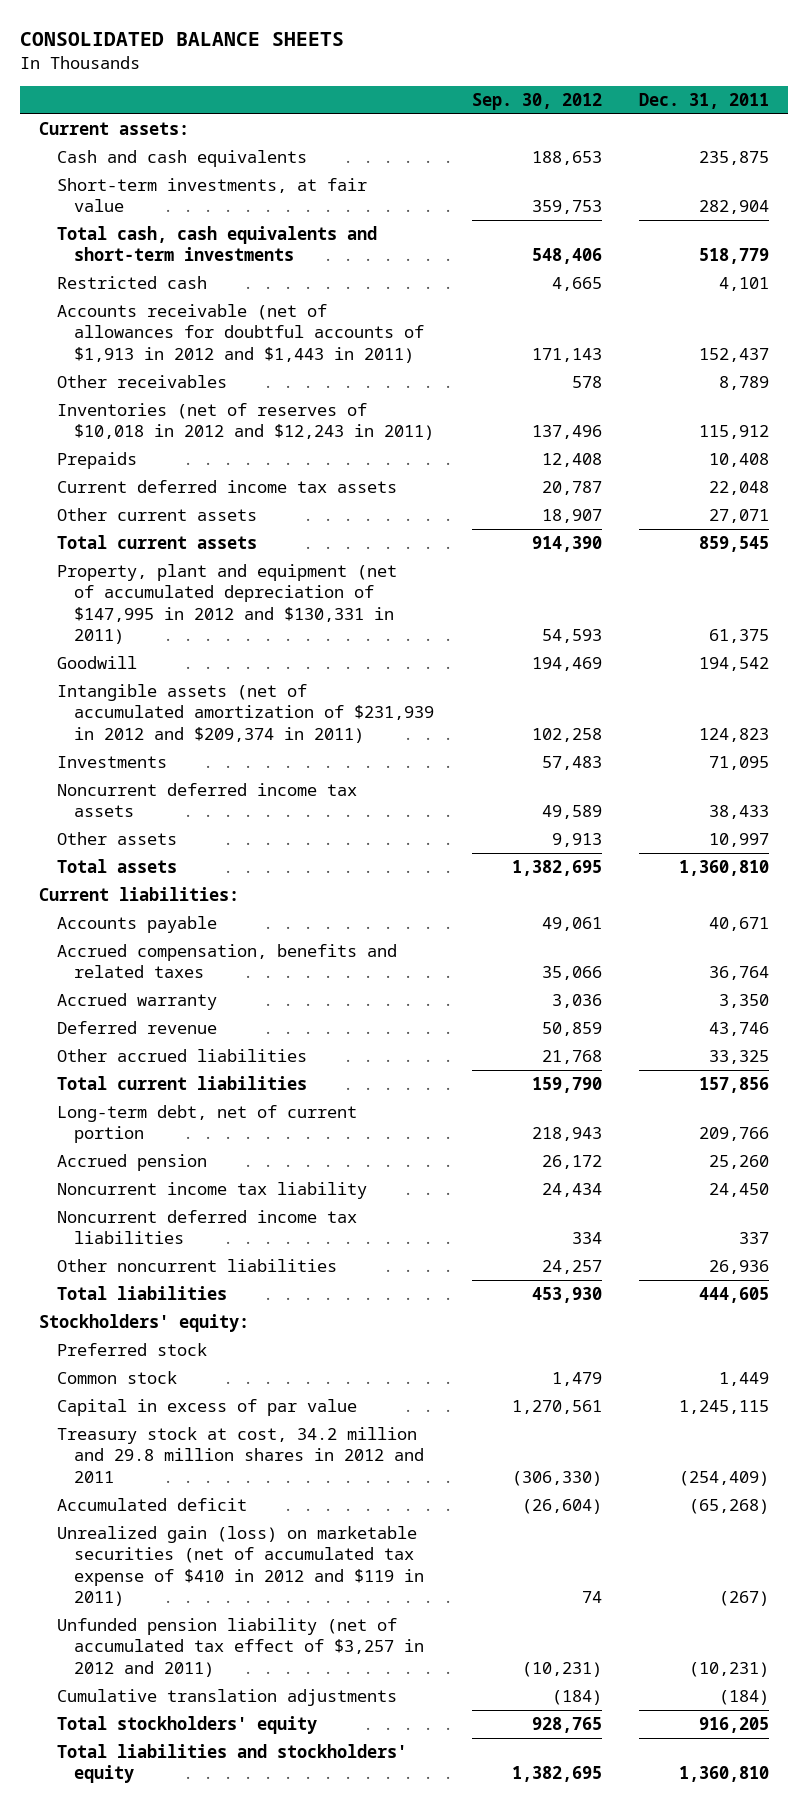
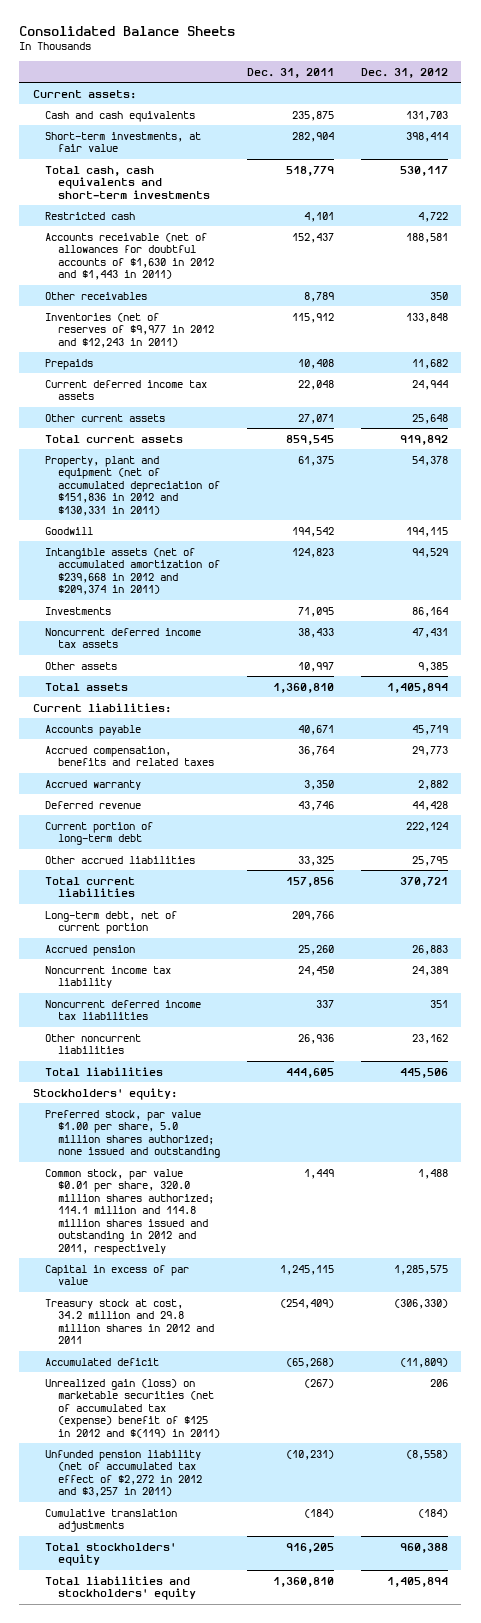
[20,32,345,47] CONSOLIDATED BALANCE SHEETS -> [19,25,236,36] Consolidated Balance Sheets
[471,93,602,111] Sep. 30, 2012 -> none
none -> [360,67,448,78] Dec. 31, 2012
[56,304,425,363] Accounts receivable (net of allowances for doubtful accounts of $1,913 in 2012 and $1,443 in 2011) -> [45,232,214,281] Accounts receivable (net of allowances for doubtful accounts of $1,630 in 2012 and $1,443 in 2011)
[56,403,435,441] Inventories (net of reserves of $10,018 in 2012 and $12,243 in 2011) -> [45,312,214,348] Inventories (net of reserves of $9,977 in 2012 and $12,243 in 2011)
[56,564,397,645] Property, plant and equipment (net of accumulated depreciation of $147,995 in 2012 and $130,331 in 2011) -> [45,455,220,516] Property, plant and equipment (net of accumulated depreciation of $151,836 in 2012 and $130,331 in 2011)
[56,684,435,743] Intangible assets (net of accumulated amortization of $231,939 in 2012 and $209,374 in 2011) -> [45,547,220,596] Intangible assets (net of accumulated amortization of $239,668 in 2012 and $209,374 in 2011)
none -> [45,821,154,846] Current portion of long-term debt
[56,1343,207,1357] Preferred stock -> [45,1109,220,1159] Preferred stock, par value $1.00 per share, 5.0 million shares authorized; none issued and outstanding
[56,1371,177,1385] Common stock -> [45,1168,214,1255] Common stock, par value $0.01 per share, 320.0 million shares authorized; 114.1 million and 114.8 million shares issued and outstanding in 2012 and 2011, respectively
[56,1526,425,1607] Unrealized gain (loss) on marketable securities (net of accumulated tax expense of $410 in 2012 and $119 in 2011) -> [45,1378,220,1438] Unrealized gain (loss) on marketable securities (net of accumulated tax (expense) benefit of $125 in 2012 and $(119) in 2011)
[56,1618,425,1677] Unfunded pension liability (net of accumulated tax effect of $3,257 in 2012 and 2011) -> [45,1449,202,1498] Unfunded pension liability (net of accumulated tax effect of $2,272 in 2012 and $3,257 in 2011)

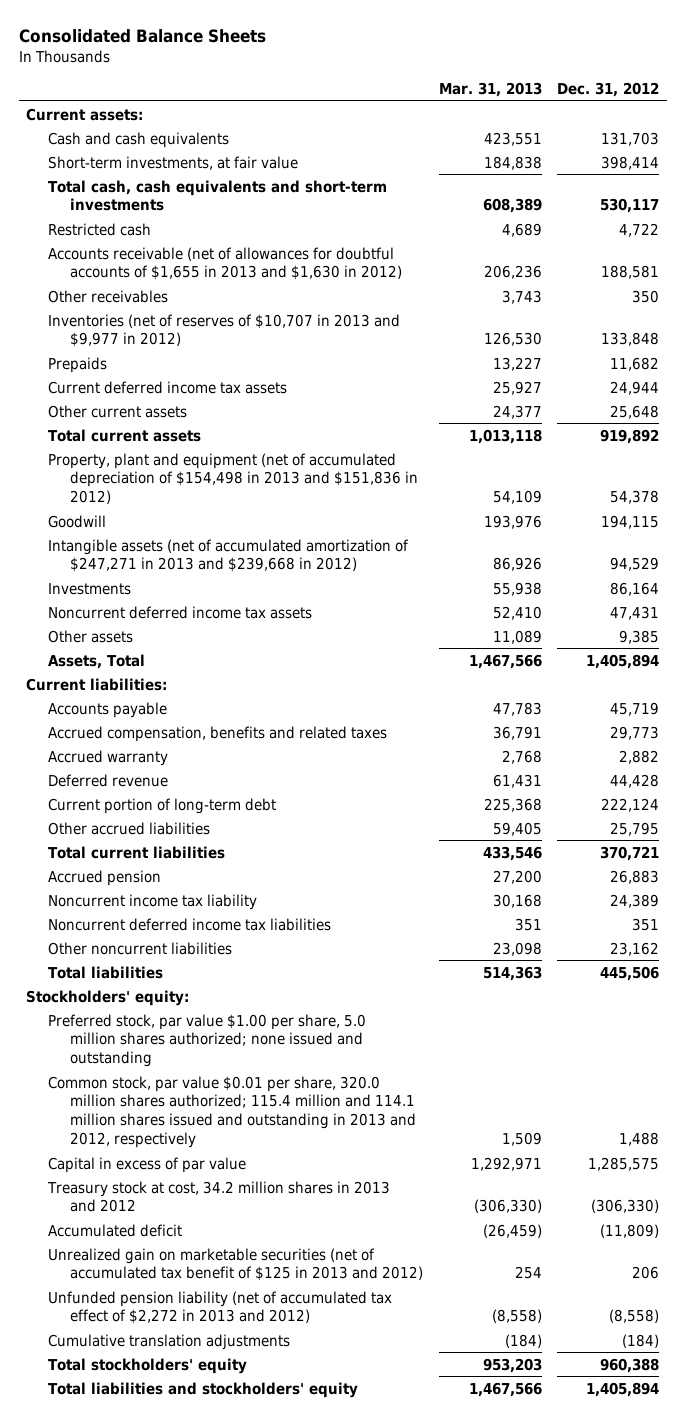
[246,67,334,78] Dec. 31, 2011 -> none
none -> [438,81,542,97] Mar. 31, 2013
[45,232,214,281] Accounts receivable (net of allowances for doubtful accounts of $1,630 in 2012 and $1,443 in 2011) -> [48,246,403,281] Accounts receivable (net of allowances for doubtful accounts of $1,655 in 2013 and $1,630 in 2012)
[45,312,214,348] Inventories (net of reserves of $9,977 in 2012 and $12,243 in 2011) -> [48,313,401,348] Inventories (net of reserves of $10,707 in 2013 and $9,977 in 2012)
[45,455,220,516] Property, plant and equipment (net of accumulated depreciation of $151,836 in 2012 and $130,331 in 2011) -> [48,452,419,505] Property, plant and equipment (net of accumulated depreciation of $154,498 in 2013 and $151,836 in 2012)
[45,547,220,596] Intangible assets (net of accumulated amortization of $239,668 in 2012 and $209,374 in 2011) -> [48,538,410,573] Intangible assets (net of accumulated amortization of $247,271 in 2013 and $239,668 in 2012)
[45,682,129,691] Total assets -> [48,653,146,669] Assets, Total
[45,910,178,935] Long-term debt, net of current portion -> none
[45,1168,214,1255] Common stock, par value $0.01 per share, 320.0 million shares authorized; 114.1 million and 114.8 million shares issued and outstanding in 2012 and 2011, respectively -> [48,1075,417,1148] Common stock, par value $0.01 per share, 320.0 million shares authorized; 115.4 million and 114.1 million shares issued and outstanding in 2013 and 2012, respectively
[45,1298,214,1345] Treasury stock at cost, 34.2 million and 29.8 million shares in 2012 and 2011 -> [47,1180,391,1213] Treasury stock at cost, 34.2 million shares in 2013 and 2012
[45,1378,220,1438] Unrealized gain (loss) on marketable securities (net of accumulated tax (expense) benefit of $125 in 2012 and $(119) in 2011) -> [48,1247,424,1282] Unrealized gain on marketable securities (net of accumulated tax benefit of $125 in 2013 and 2012)
[45,1449,202,1498] Unfunded pension liability (net of accumulated tax effect of $2,272 in 2012 and $3,257 in 2011) -> [48,1290,393,1325] Unfunded pension liability (net of accumulated tax effect of $2,272 in 2013 and 2012)

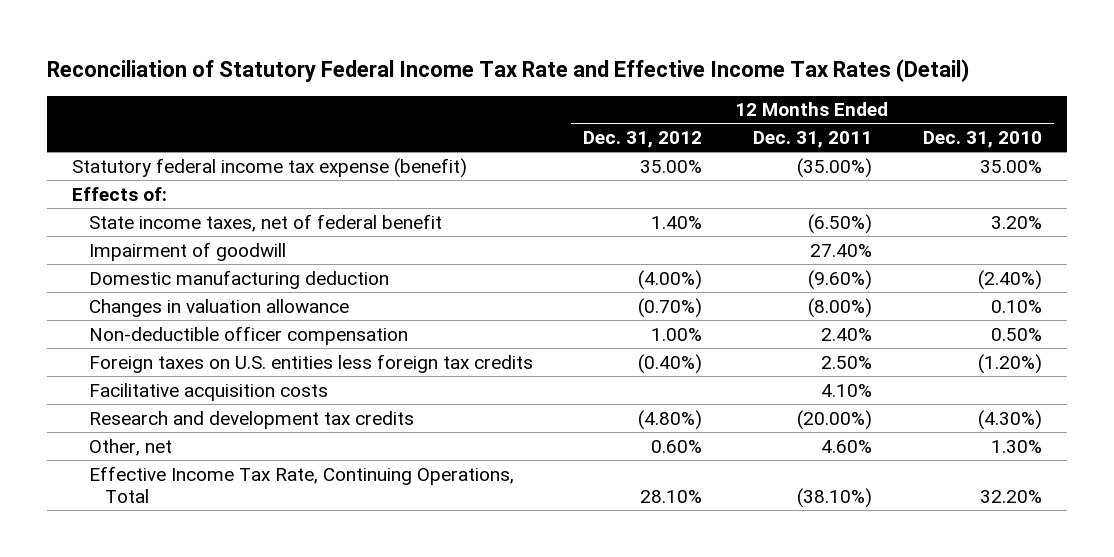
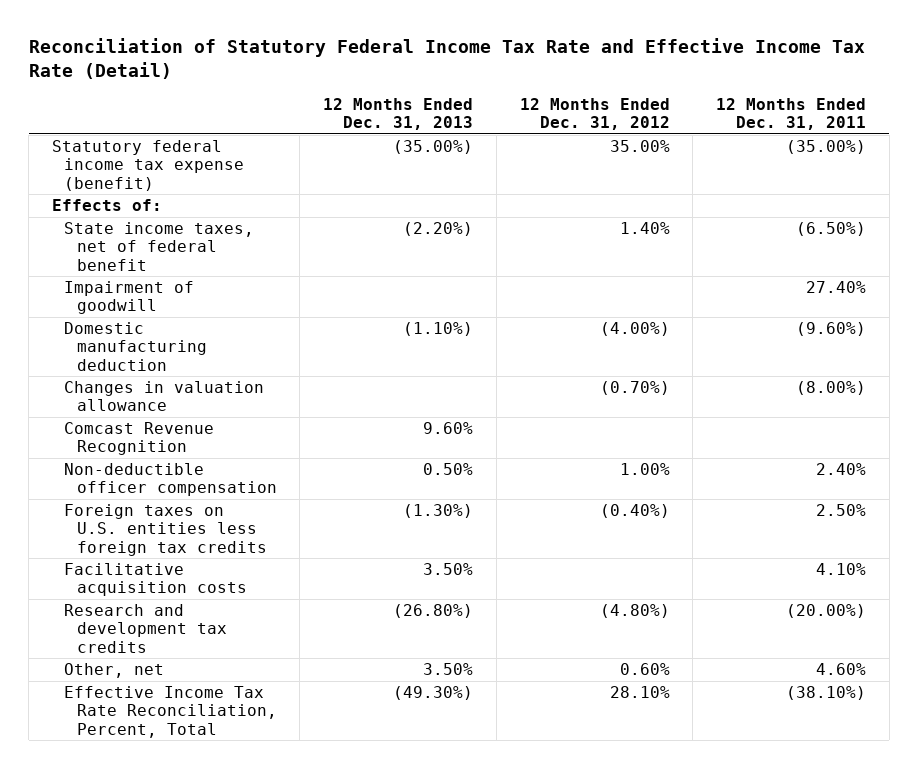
[46,58,969,82] Reconciliation of Statutory Federal Income Tax Rate and Effective Income Tax Rates (Detail) -> [28,37,865,80] Reconciliation of Statutory Federal Income Tax Rate and Effective Income Tax Rate (Detail)
[922,131,1042,149] Dec. 31, 2010 -> none
none -> [323,97,474,131] 12 Months Ended Dec. 31, 2013
none -> [64,422,215,456] Comcast Revenue Recognition
[88,465,514,504] Effective Income Tax Rate, Continuing Operations, Total -> [64,686,277,738] Effective Income Tax Rate Reconciliation, Percent, Total

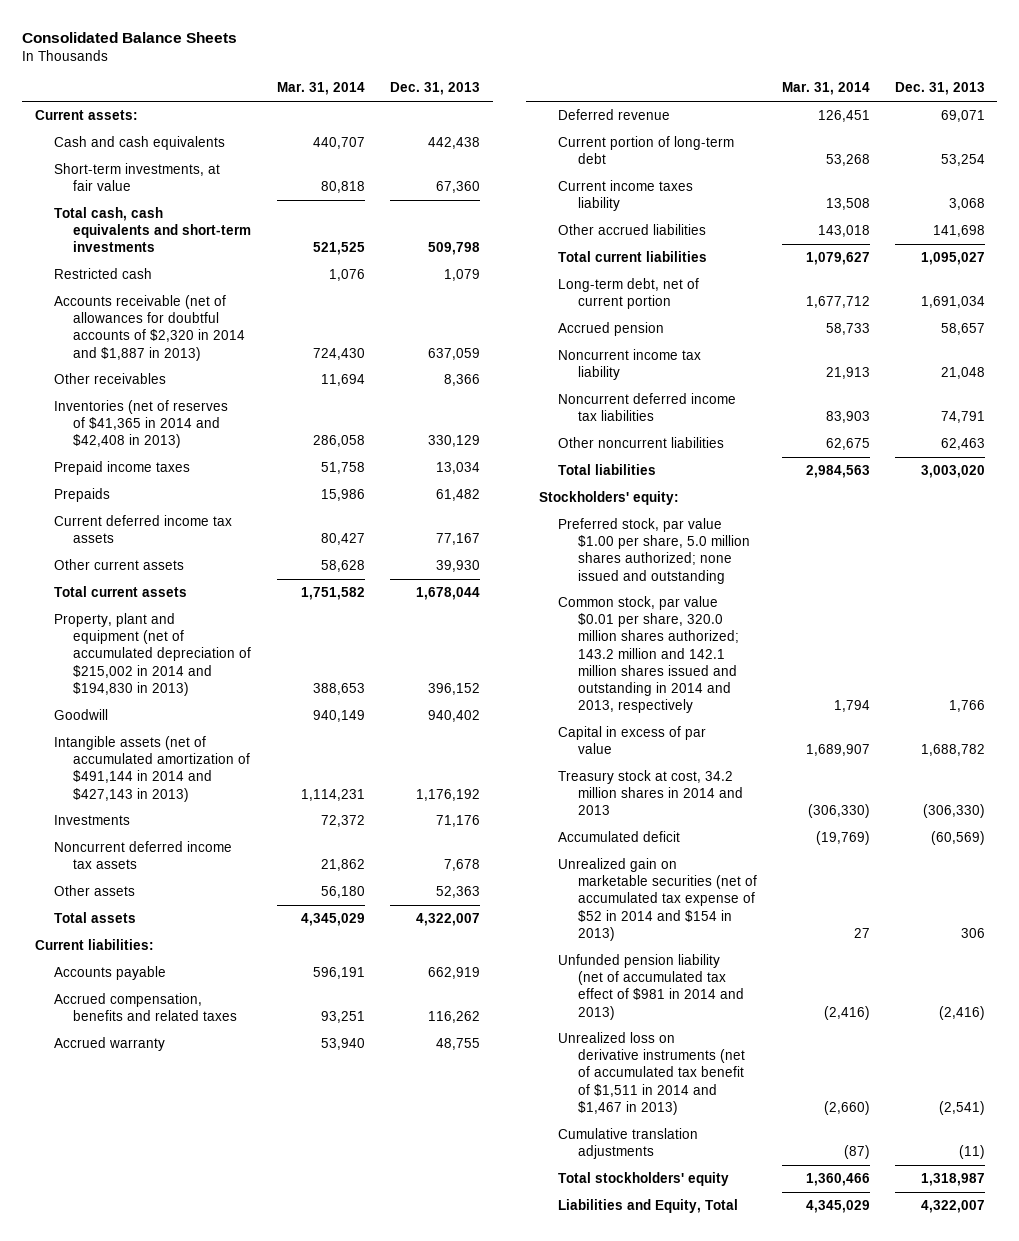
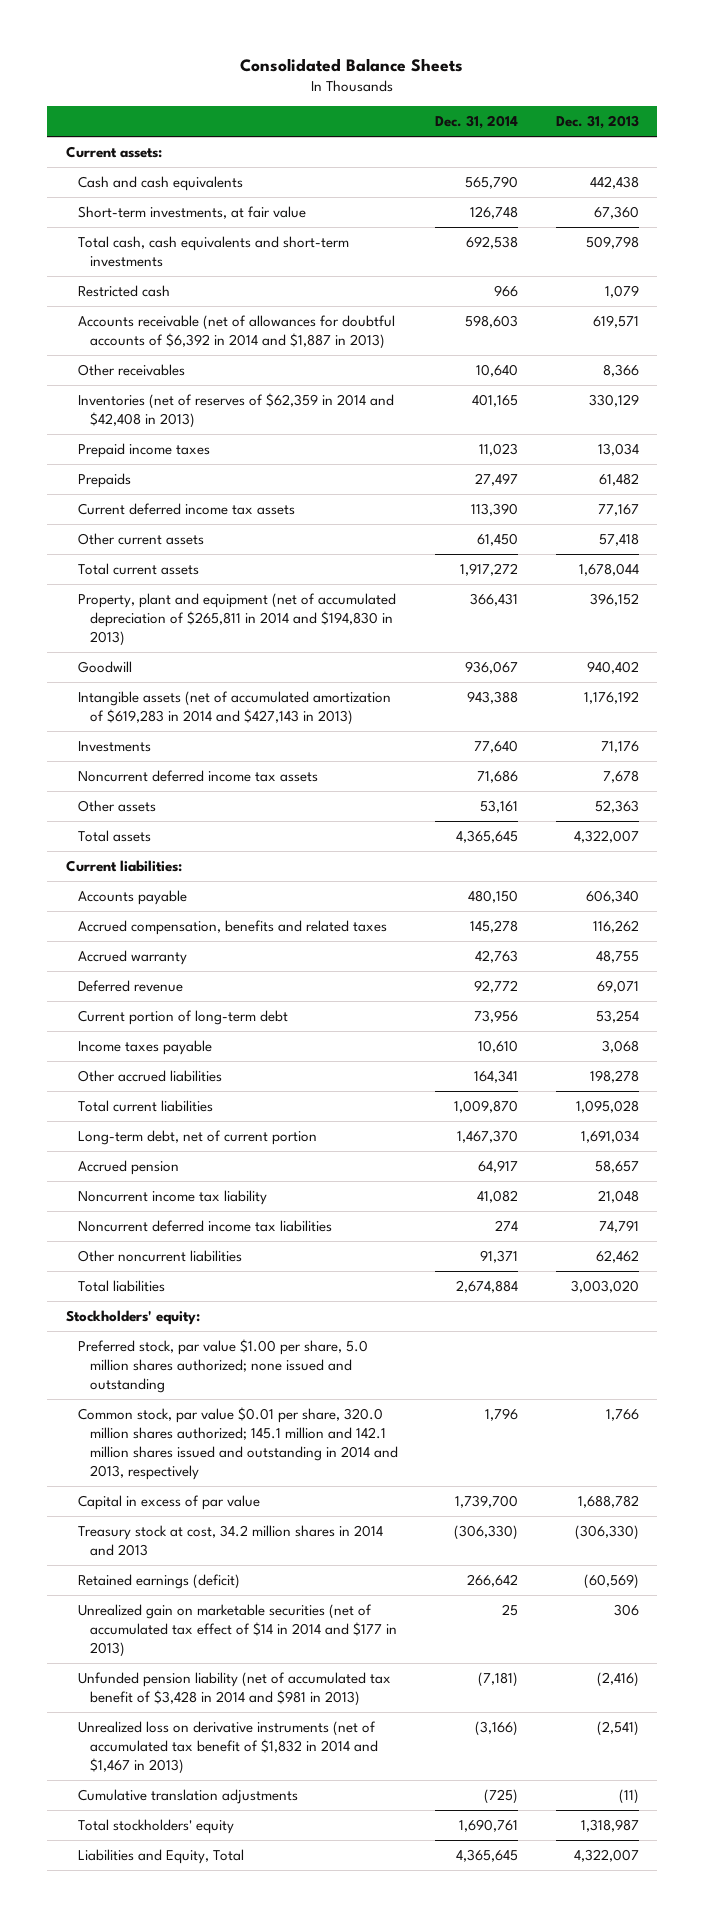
[277,82,366,96] Mar. 31, 2014 -> none
none -> [435,115,519,130] Dec. 31, 2014
[53,295,246,361] Accounts receivable (net of allowances for doubtful accounts of $2,320 in 2014 and $1,887 in 2013) -> [77,315,395,349] Accounts receivable (net of allowances for doubtful accounts of $6,392 in 2014 and $1,887 in 2013)
[428,347,481,360] 637,059 -> [592,315,639,329] 619,571
[53,400,228,449] Inventories (net of reserves of $41,365 in 2014 and $42,408 in 2013) -> [77,393,394,428] Inventories (net of reserves of $62,359 in 2014 and $42,408 in 2013)
[436,560,481,573] 39,930 -> [598,533,639,547] 57,418
[53,613,252,696] Property, plant and equipment (net of accumulated depreciation of $215,002 in 2014 and $194,830 in 2013) -> [77,593,396,646] Property, plant and equipment (net of accumulated depreciation of $265,811 in 2014 and $194,830 in 2013)
[53,736,251,802] Intangible assets (net of accumulated amortization of $491,144 in 2014 and $427,143 in 2013) -> [77,691,391,725] Intangible assets (net of accumulated amortization of $619,283 in 2014 and $427,143 in 2013)
[428,967,481,980] 662,919 -> [585,890,639,904] 606,340
[558,180,694,212] Current income taxes liability -> [77,1040,212,1056] Income taxes payable
[932,225,985,238] 141,698 -> [589,1070,639,1084] 198,278
[920,252,985,266] 1,095,027 -> [575,1100,639,1114] 1,095,028
[940,438,985,451] 62,463 -> [595,1250,639,1264] 62,462
[558,596,739,714] Common stock, par value $0.01 per share, 320.0 million shares authorized; 143.2 million and 142.1 million shares issued and outstanding in 2014 and 2013, respectively -> [77,1407,398,1480] Common stock, par value $0.01 per share, 320.0 million shares authorized; 145.1 million and 142.1 million shares issued and outstanding in 2014 and 2013, respectively
[558,831,681,843] Accumulated deficit -> [77,1574,240,1590] Retained earnings (deficit)
[558,858,757,941] Unrealized gain on marketable securities (net of accumulated tax expense of $52 in 2014 and $154 in 2013) -> [77,1604,397,1657] Unrealized gain on marketable securities (net of accumulated tax effect of $14 in 2014 and $177 in 2013)
[558,954,744,1020] Unfunded pension liability (net of accumulated tax effect of $981 in 2014 and 2013) -> [77,1672,391,1706] Unfunded pension liability (net of accumulated tax benefit of $3,428 in 2014 and $981 in 2013)
[558,1032,745,1115] Unrealized loss on derivative instruments (net of accumulated tax benefit of $1,511 in 2014 and $1,467 in 2013) -> [77,1721,378,1774] Unrealized loss on derivative instruments (net of accumulated tax benefit of $1,832 in 2014 and $1,467 in 2013)

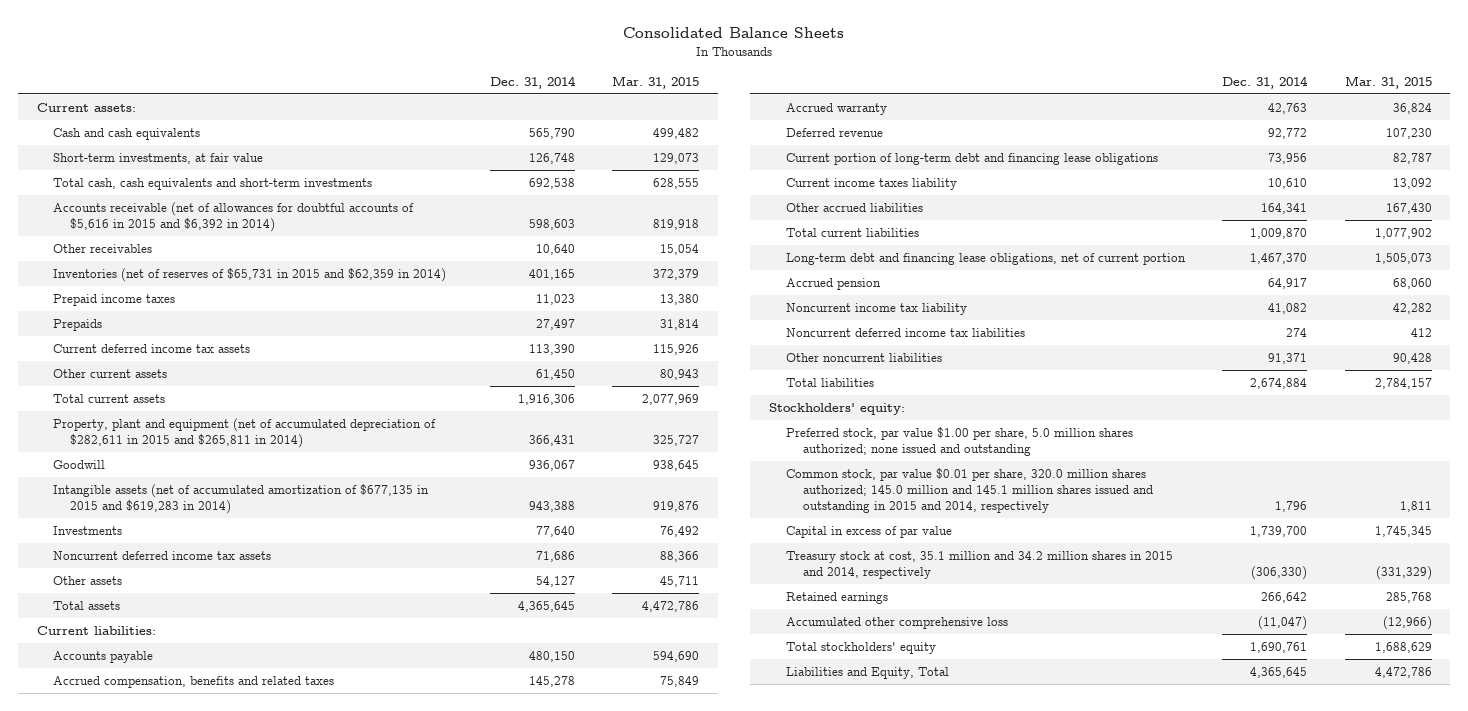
[555,115,639,130] Dec. 31, 2013 -> none
none -> [612,75,700,89] Mar. 31, 2015
[77,285,170,298] Restricted cash -> none
[77,315,395,349] Accounts receivable (net of allowances for doubtful accounts of $6,392 in 2014 and $1,887 in 2013) -> [53,202,415,233] Accounts receivable (net of allowances for doubtful accounts of $5,616 in 2015 and $6,392 in 2014)
[77,393,394,428] Inventories (net of reserves of $62,359 in 2014 and $42,408 in 2013) -> [53,268,447,283] Inventories (net of reserves of $65,731 in 2015 and $62,359 in 2014)
[460,563,519,577] 1,917,272 -> [517,394,575,406] 1,916,306
[77,593,396,646] Property, plant and equipment (net of accumulated depreciation of $265,811 in 2014 and $194,830 in 2013) -> [53,418,437,449] Property, plant and equipment (net of accumulated depreciation of $282,611 in 2015 and $265,811 in 2014)
[77,691,391,725] Intangible assets (net of accumulated amortization of $619,283 in 2014 and $427,143 in 2013) -> [53,484,430,515] Intangible assets (net of accumulated amortization of $677,135 in 2015 and $619,283 in 2014)
[480,800,519,814] 53,161 -> [535,576,575,588] 54,127
[77,1010,288,1026] Current portion of long-term debt -> [785,153,1158,166] Current portion of long-term debt and financing lease obligations
[77,1040,212,1056] Income taxes payable -> [785,178,957,191] Current income taxes liability
[77,1130,317,1146] Long-term debt, net of current portion -> [785,253,1186,266] Long-term debt and financing lease obligations, net of current portion
[77,1407,398,1480] Common stock, par value $0.01 per share, 320.0 million shares authorized; 145.1 million and 142.1 million shares issued and outstanding in 2014 and 2013, respectively -> [785,468,1153,514] Common stock, par value $0.01 per share, 320.0 million shares authorized; 145.0 million and 145.1 million shares issued and outstanding in 2015 and 2014, respectively
[77,1604,397,1657] Unrealized gain on marketable securities (net of accumulated tax effect of $14 in 2014 and $177 in 2013) -> none
[77,1672,391,1706] Unfunded pension liability (net of accumulated tax benefit of $3,428 in 2014 and $981 in 2013) -> none
[77,1721,378,1774] Unrealized loss on derivative instruments (net of accumulated tax benefit of $1,832 in 2014 and $1,467 in 2013) -> none
[77,1789,298,1805] Cumulative translation adjustments -> none
[77,1525,383,1556] Treasury stock at cost, 34.2 million shares in 2014 and 2013 -> [785,551,1173,580] Treasury stock at cost, 35.1 million and 34.2 million shares in 2015 and 2014, respectively
[77,1574,240,1590] Retained earnings (deficit) -> [785,592,888,605] Retained earnings
none -> [785,617,1008,630] Accumulated other comprehensive loss

